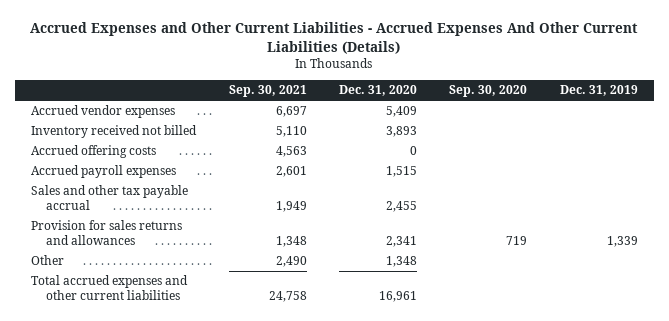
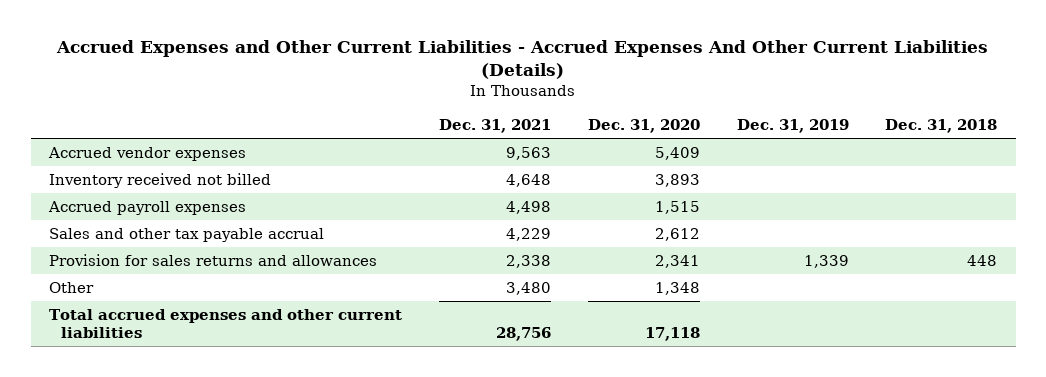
[228,85,307,98] Sep. 30, 2021 -> none
[449,85,528,98] Sep. 30, 2020 -> none
none -> [438,118,551,133] Dec. 31, 2021
none -> [885,118,998,133] Dec. 31, 2018
[31,145,157,159] Accrued offering costs -> none
[385,201,417,213] 2,455 -> [654,228,700,242] 2,612
[378,291,417,303] 16,961 -> [644,327,700,342] 17,118

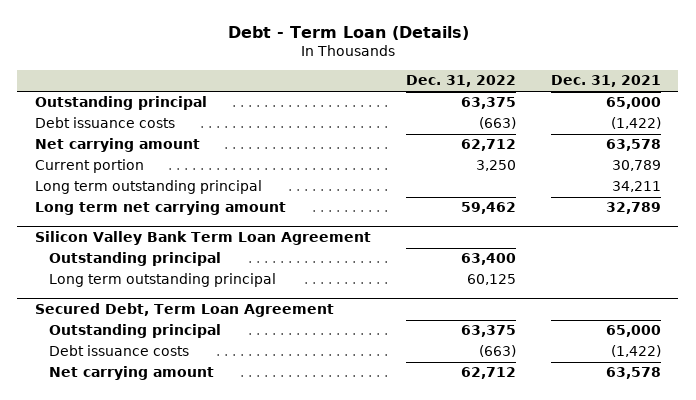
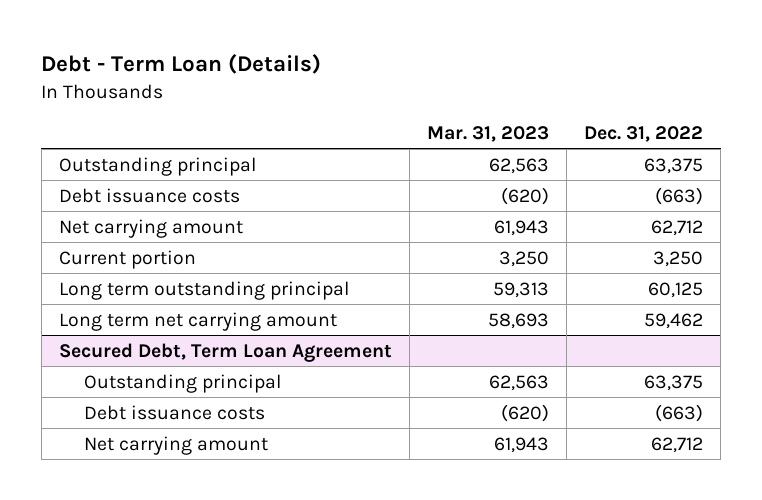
[550,75,661,88] Dec. 31, 2021 -> none
none -> [427,125,550,142] Mar. 31, 2023
[34,180,262,195] Long term outstanding principal -> none
[34,231,371,246] Silicon Valley Bank Term Loan Agreement -> none
[49,252,222,267] Outstanding principal -> none
[34,201,286,216] Long term net carrying amount -> [58,311,337,331] Long term net carrying amount

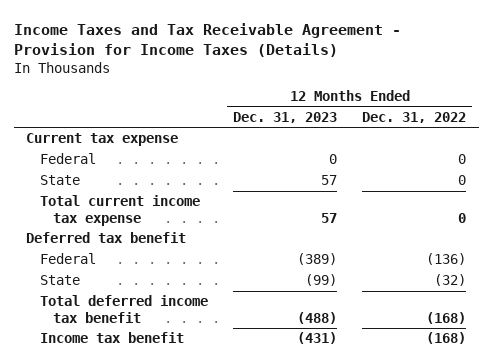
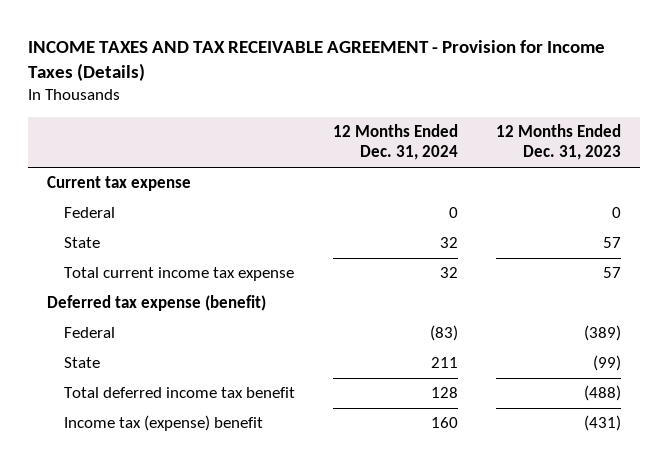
[13,22,401,58] Income Taxes and Tax Receivable Agreement - Provision for Income Taxes (Details) -> [27,39,605,82] INCOME TAXES AND TAX RECEIVABLE AGREEMENT - Provision for Income Taxes (Details)
[362,111,467,123] Dec. 31, 2022 -> none
none -> [333,123,459,161] 12 Months Ended Dec. 31, 2024
[26,232,187,244] Deferred tax benefit -> [46,295,266,312] Deferred tax expense (benefit)
[39,332,184,344] Income tax benefit -> [64,415,264,432] Income tax (expense) benefit

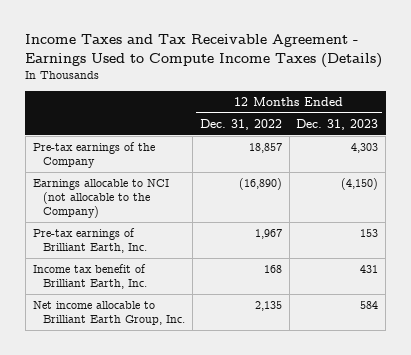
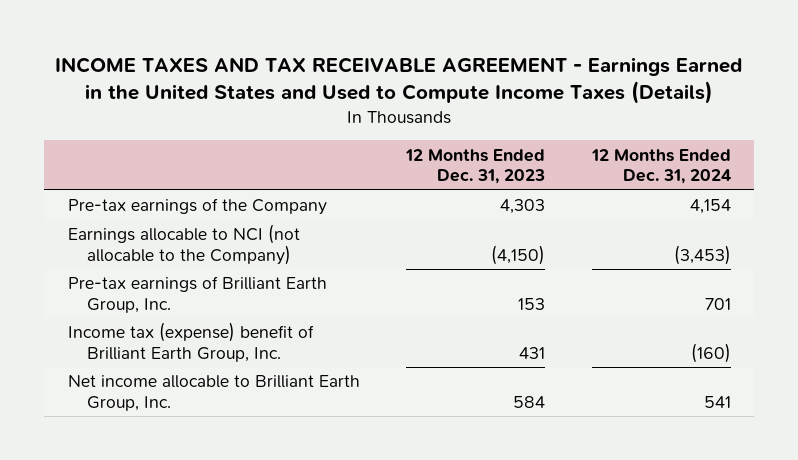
[25,34,383,68] Income Taxes and Tax Receivable Agreement - Earnings Used to Compute Income Taxes (Details) -> [55,56,743,104] INCOME TAXES AND TAX RECEIVABLE AGREEMENT - Earnings Earned in the United States and Used to Compute Income Taxes (Details)
[199,118,282,130] Dec. 31, 2022 -> none
none -> [590,148,731,185] 12 Months Ended Dec. 31, 2024
[32,228,148,253] Pre-tax earnings of Brilliant Earth, Inc. -> [67,276,327,313] Pre-tax earnings of Brilliant Earth Group, Inc.
[32,264,148,289] Income tax benefit of Brilliant Earth, Inc. -> [67,322,314,362] Income tax (expense) benefit of Brilliant Earth Group, Inc.

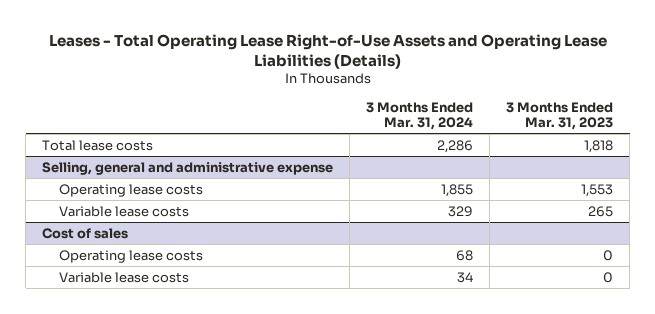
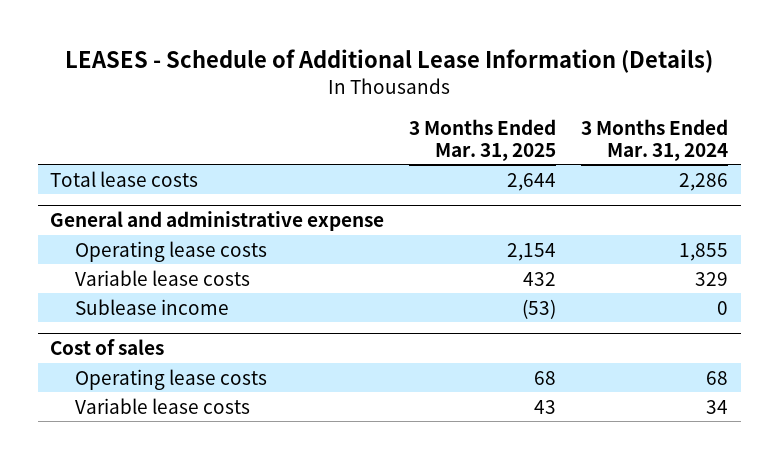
[48,33,607,69] Leases - Total Operating Lease Right-of-Use Assets and Operating Lease Liabilities (Details) -> [65,48,714,73] LEASES - Schedule of Additional Lease Information (Details)
[506,101,614,131] 3 Months Ended Mar. 31, 2023 -> none
none -> [409,118,557,161] 3 Months Ended Mar. 31, 2025
[42,161,334,175] Selling, general and administrative expense -> [50,210,385,231] General and administrative expense
none -> [74,298,229,315] Sublease income

